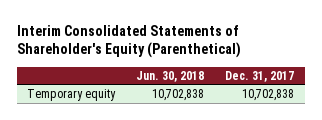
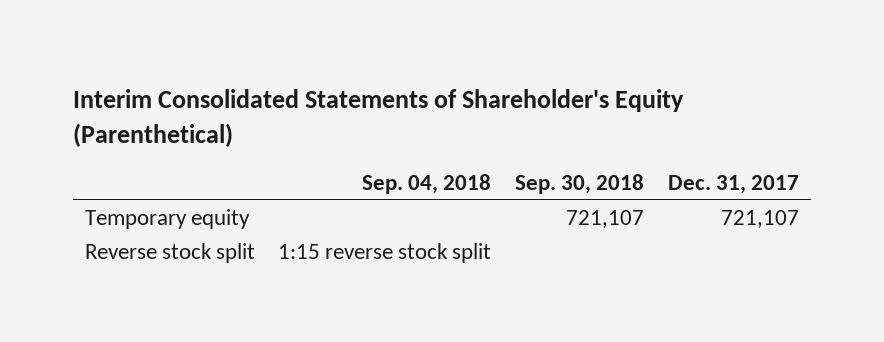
[136,70,205,82] Jun. 30, 2018 -> none
none -> [362,173,492,194] Sep. 04, 2018
none -> [515,173,645,194] Sep. 30, 2018
[242,89,295,102] 10,702,838 -> [721,210,800,229] 721,107
none -> [84,243,255,264] Reverse stock split

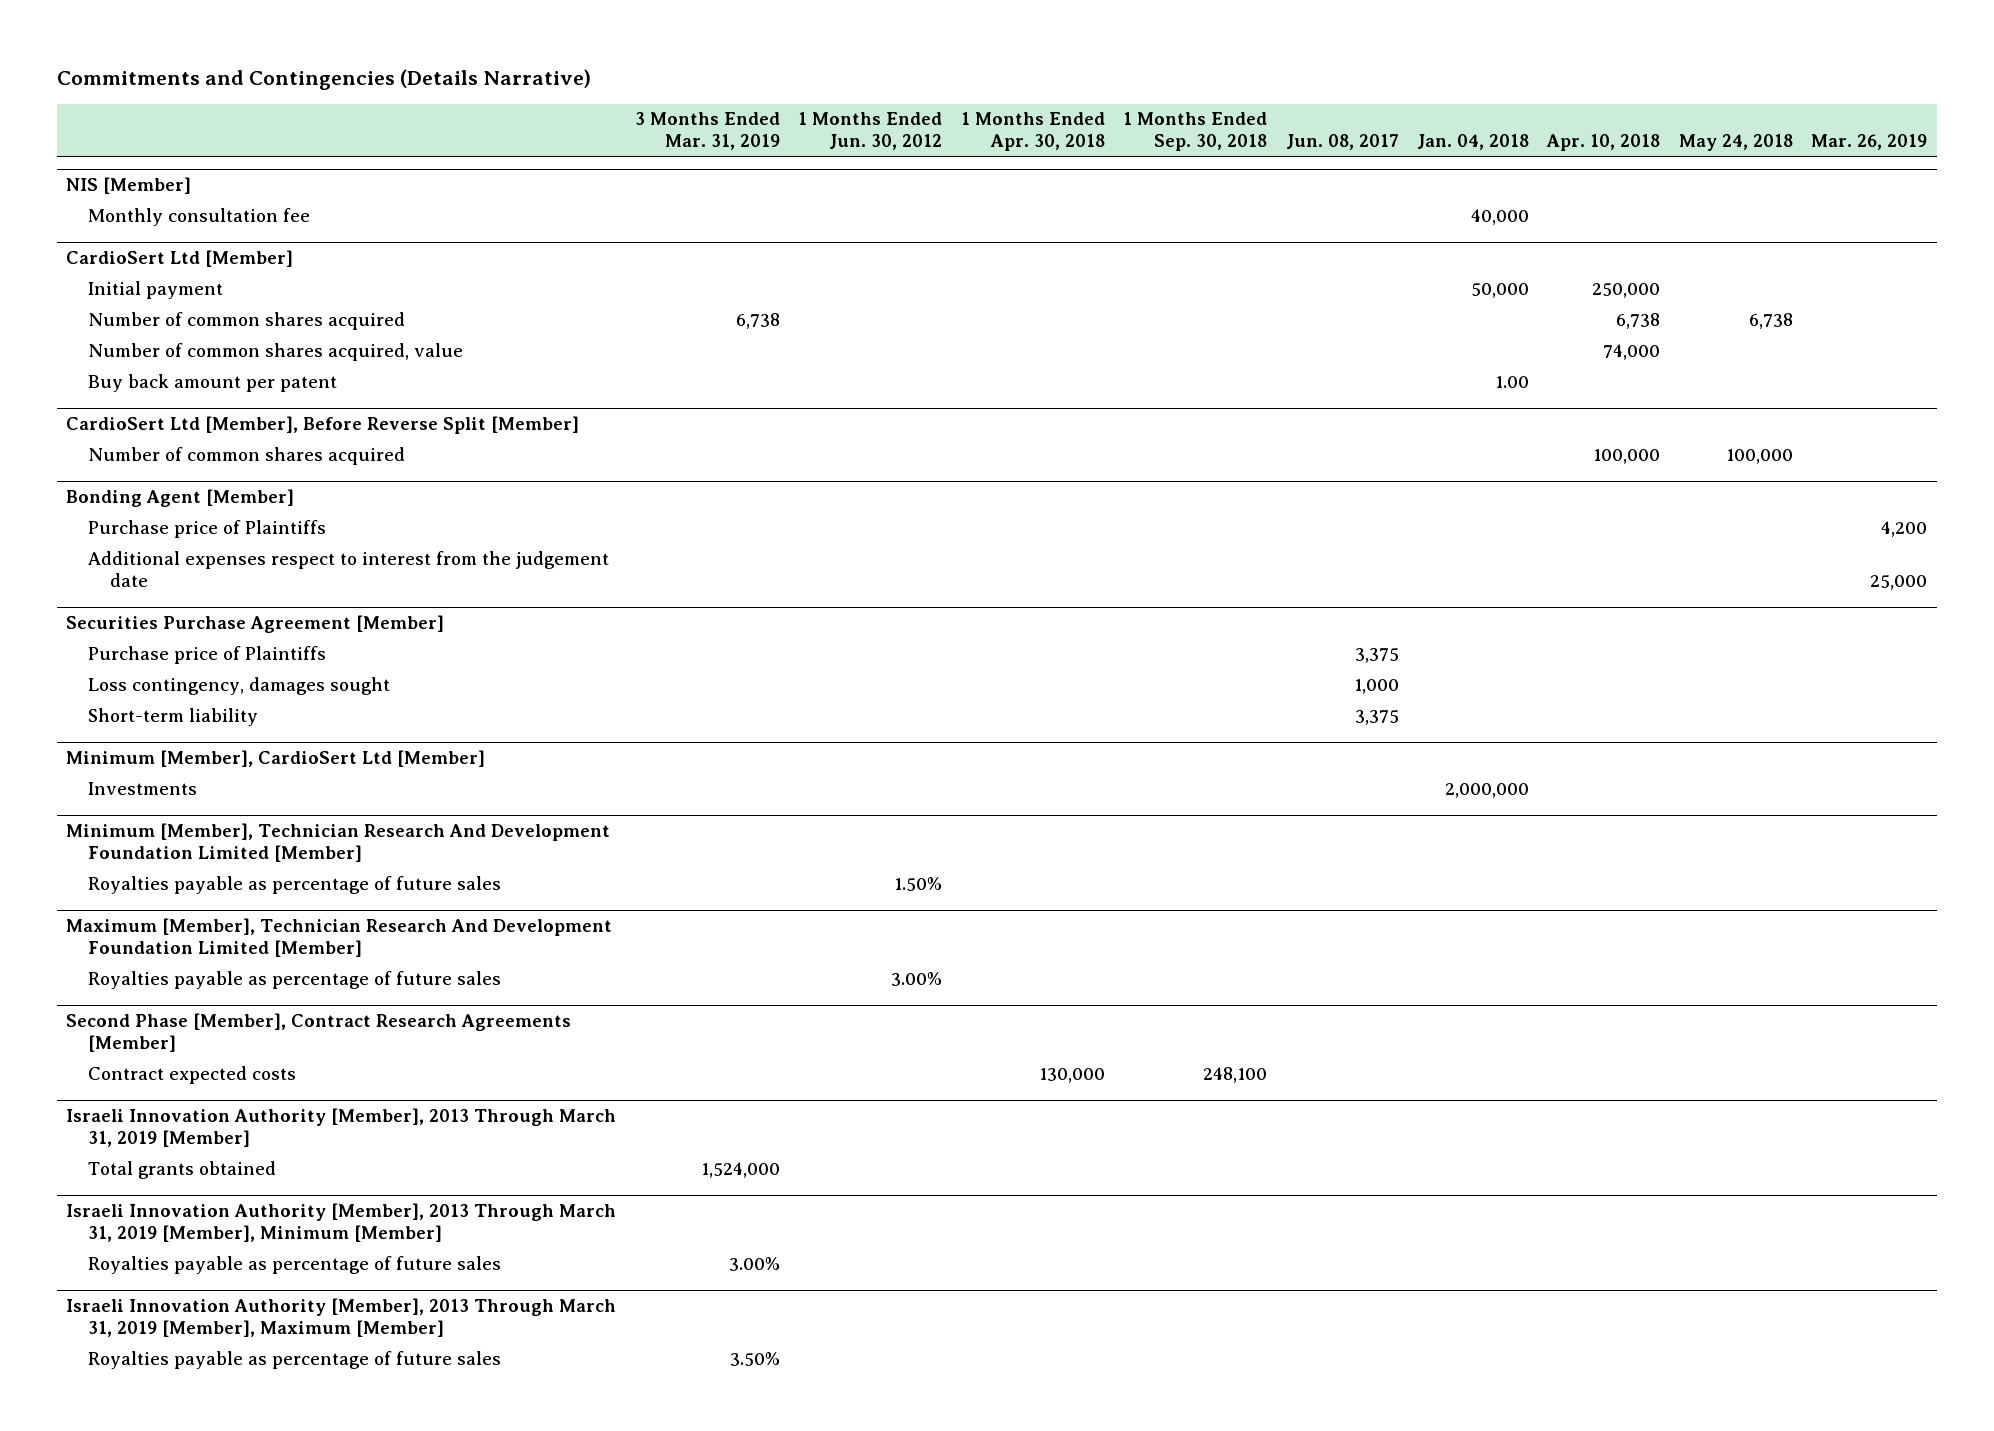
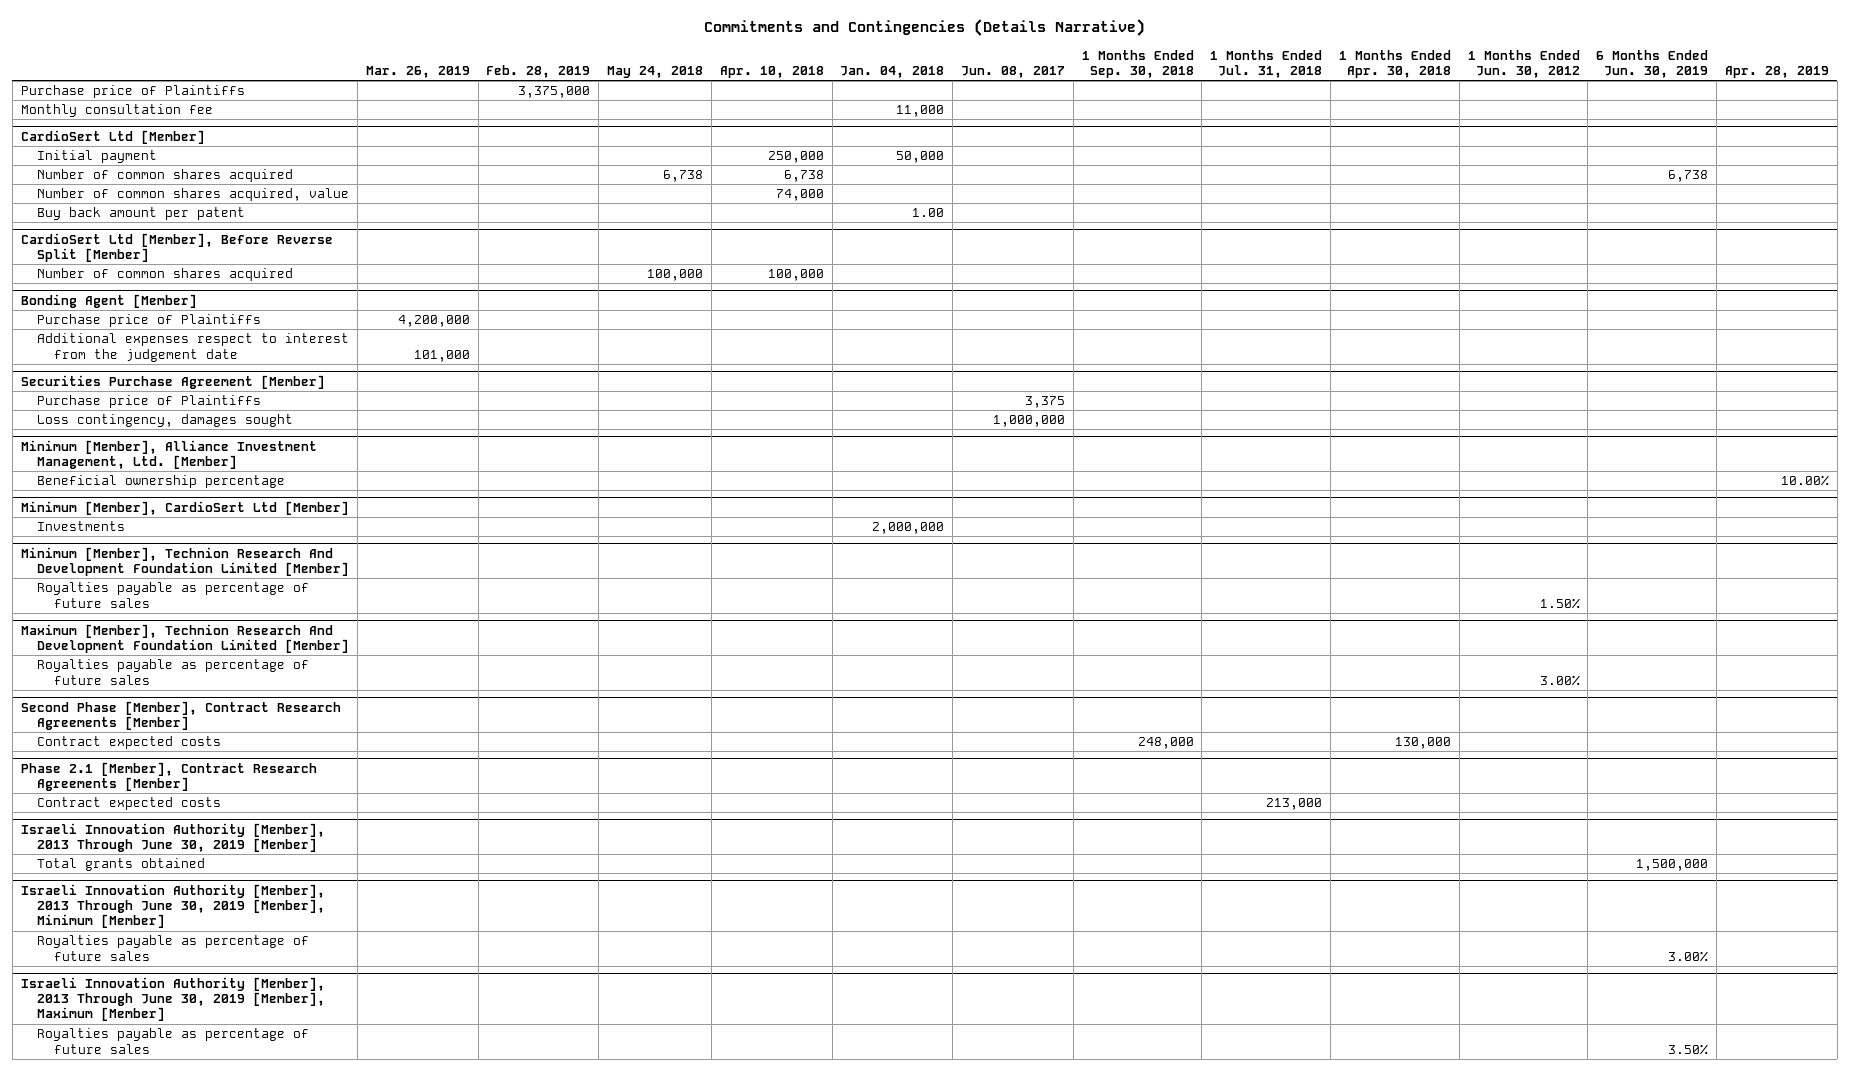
[634,112,780,151] 3 Months Ended Mar. 31, 2019 -> none
none -> [486,64,591,78] Feb. 28, 2019
none -> [1210,49,1323,78] 1 Months Ended Jul. 31, 2018
none -> [1596,49,1709,78] 6 Months Ended Jun. 30, 2019
none -> [1724,65,1829,78] Apr. 28, 2019
[66,176,192,194] NIS [Member] -> none
[88,207,311,226] Monthly consultation fee -> none
none -> [20,85,245,99] Purchase price of Plaintiffs
none -> [20,104,213,118] Monthly consultation fee
[1881,520,1928,537] 4,200 -> [397,315,470,328] 4,200,000
[1870,574,1928,590] 25,000 -> [413,349,470,362] 101,000
[88,707,259,726] Short-term liability -> none
[1353,678,1399,694] 1,000 -> [993,415,1066,428] 1,000,000
none -> [20,439,317,470] Minimum [Member], Alliance Investment Management, Ltd. [Member]
none -> [37,475,286,489] Beneficial ownership percentage
[66,822,611,862] Minimum [Member], Technician Research And Development Foundation Limited [Member] -> [20,546,350,577] Minimum [Member], Technion Research And Development Foundation Limited [Member]
[66,917,613,957] Maximum [Member], Technician Research And Development Foundation Limited [Member] -> [20,623,350,654] Maximum [Member], Technion Research And Development Foundation Limited [Member]
[1203,1066,1268,1083] 248,100 -> [1137,737,1194,750] 248,000
none -> [20,761,317,792] Phase 2.1 [Member], Contract Research Agreements [Member]
none -> [37,797,222,811] Contract expected costs
[66,1107,617,1147] Israeli Innovation Authority [Member], 2013 Through March 31, 2019 [Member] -> [20,822,325,853] Israeli Innovation Authority [Member], 2013 Through June 30, 2019 [Member]
[66,1202,617,1242] Israeli Innovation Authority [Member], 2013 Through March 31, 2019 [Member], Minimum [Member] -> [20,883,326,929] Israeli Innovation Authority [Member], 2013 Through June 30, 2019 [Member], Minimum [Member]
[66,1297,617,1337] Israeli Innovation Authority [Member], 2013 Through March 31, 2019 [Member], Maximum [Member] -> [20,976,326,1022] Israeli Innovation Authority [Member], 2013 Through June 30, 2019 [Member], Maximum [Member]

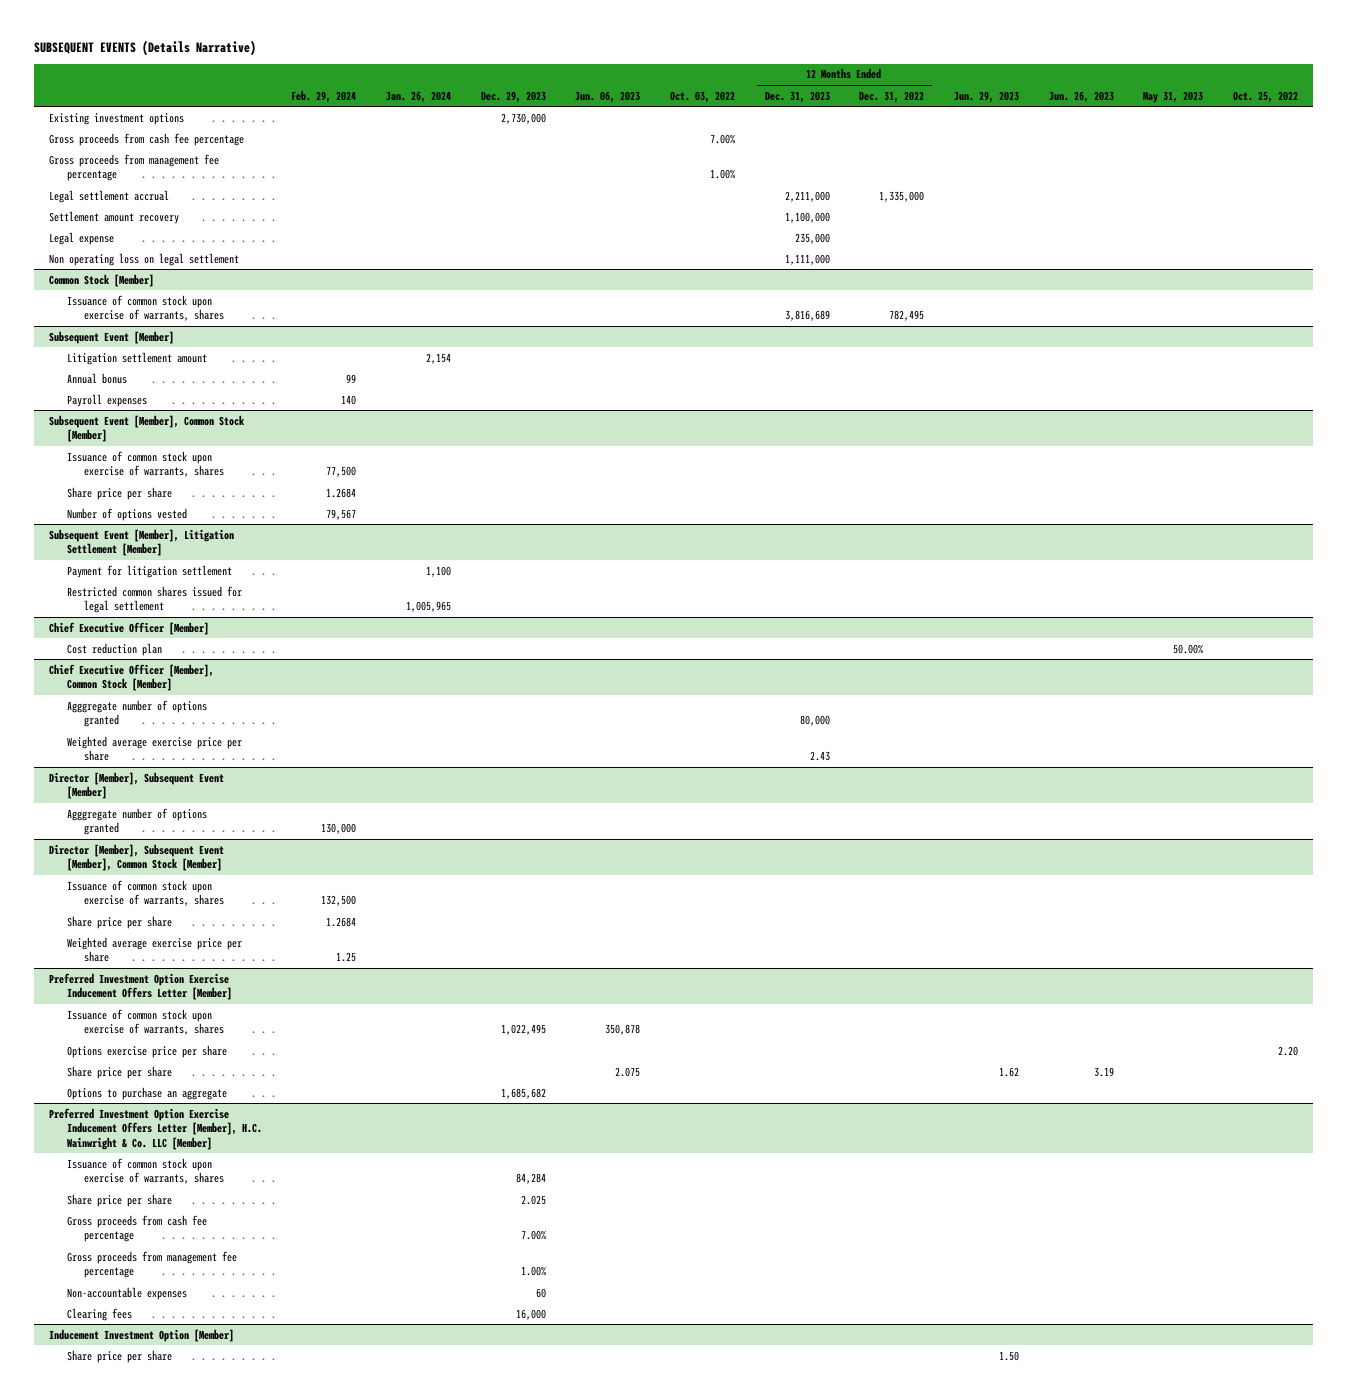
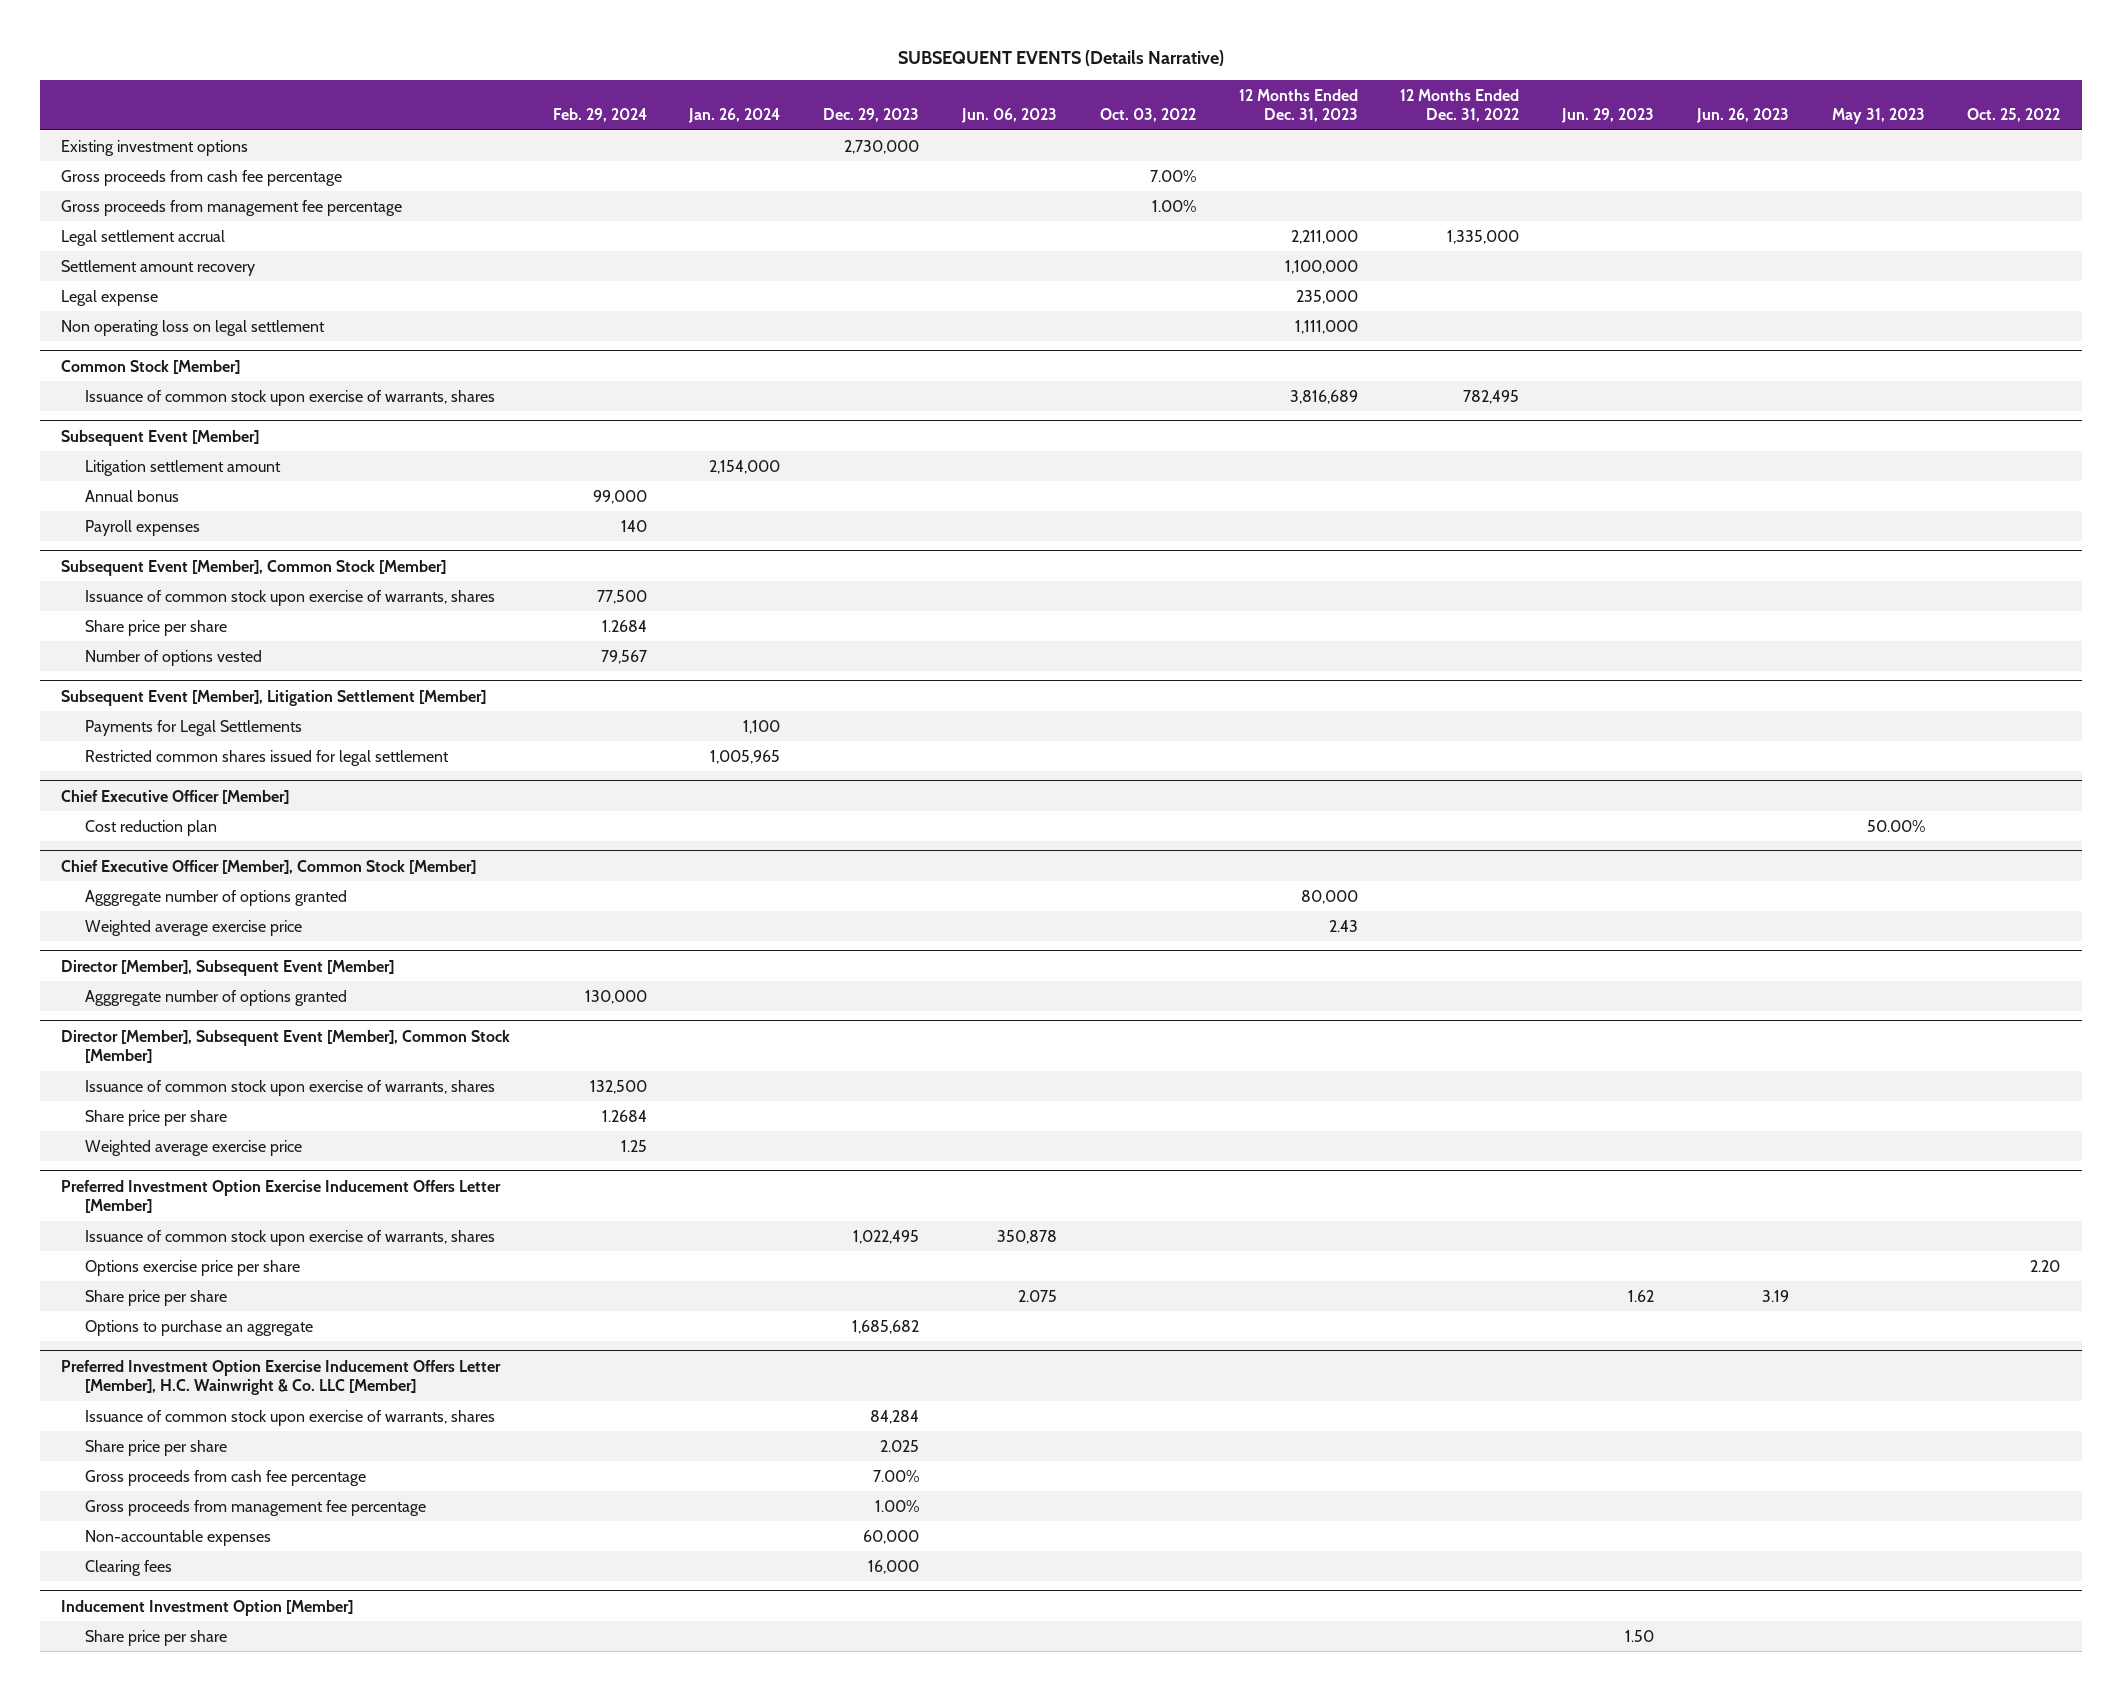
[425,352,451,364] 2,154 -> [709,459,781,474] 2,154,000
[346,373,357,383] 99 -> [592,489,647,504] 99,000
[66,564,232,578] Payment for litigation settlement -> [85,719,303,736] Payments for Legal Settlements
[66,735,242,762] Weighted average exercise price per share -> [85,919,303,936] Weighted average exercise price
[66,936,242,963] Weighted average exercise price per share -> [85,1139,303,1156] Weighted average exercise price
[535,1287,546,1298] 60 -> [863,1529,920,1544] 60,000

